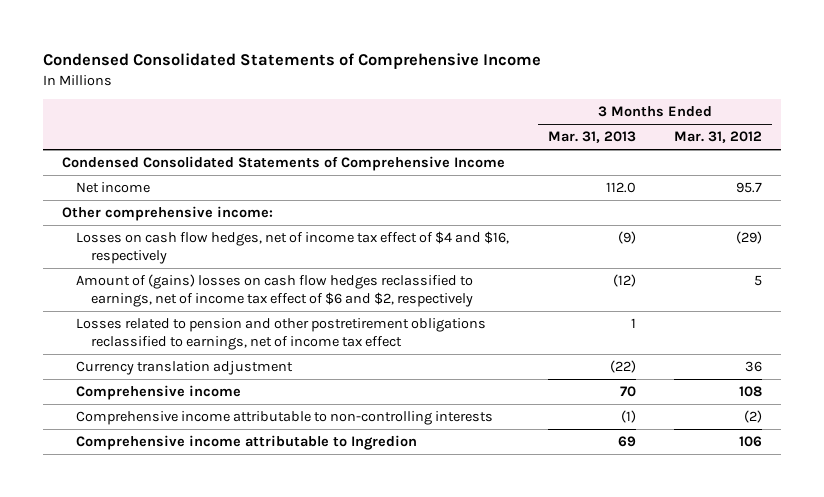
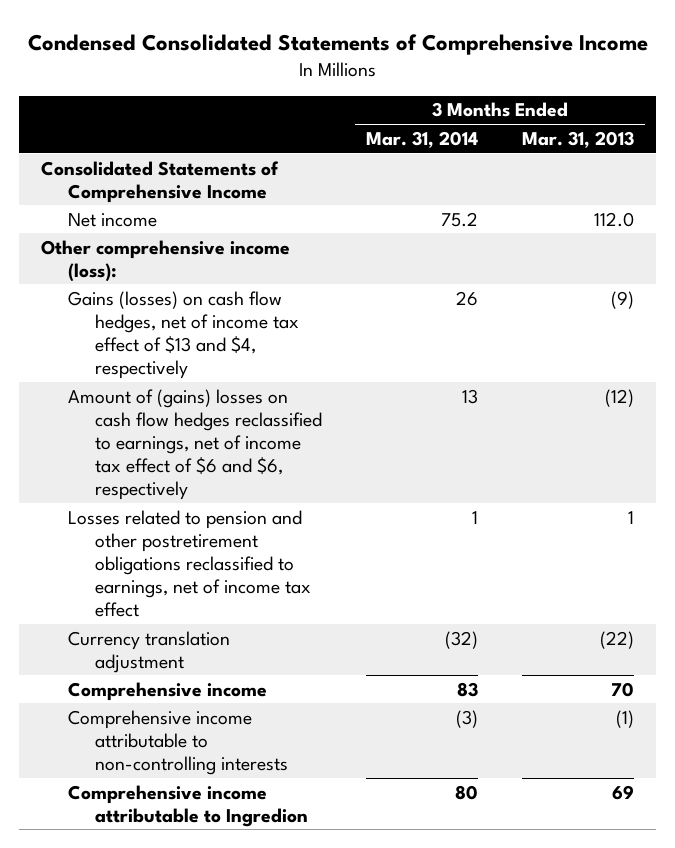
[674,131,763,144] Mar. 31, 2012 -> none
none -> [365,130,478,148] Mar. 31, 2014
[61,156,505,172] Condensed Consolidated Statements of Comprehensive Income -> [41,160,280,203] Consolidated Statements of Comprehensive Income
[61,206,273,222] Other comprehensive income: -> [41,239,291,282] Other comprehensive income (loss):
[76,231,510,264] Losses on cash flow hedges, net of income tax effect of $4 and $16, respectively -> [68,290,299,379] Gains (losses) on cash flow hedges, net of income tax effect of $13 and $4, respectively
[76,274,474,307] Amount of (gains) losses on cash flow hedges reclassified to earnings, net of income tax effect of $6 and $2, respectively -> [68,388,322,500] Amount of (gains) losses on cash flow hedges reclassified to earnings, net of income tax effect of $6 and $6, respectively

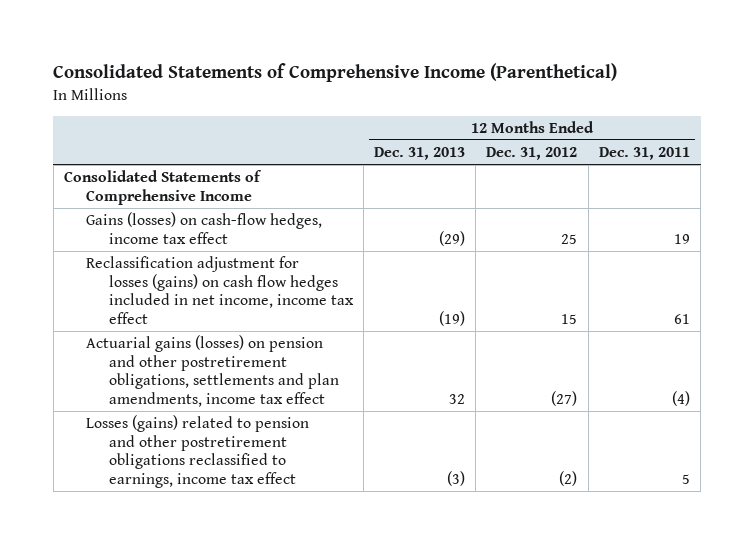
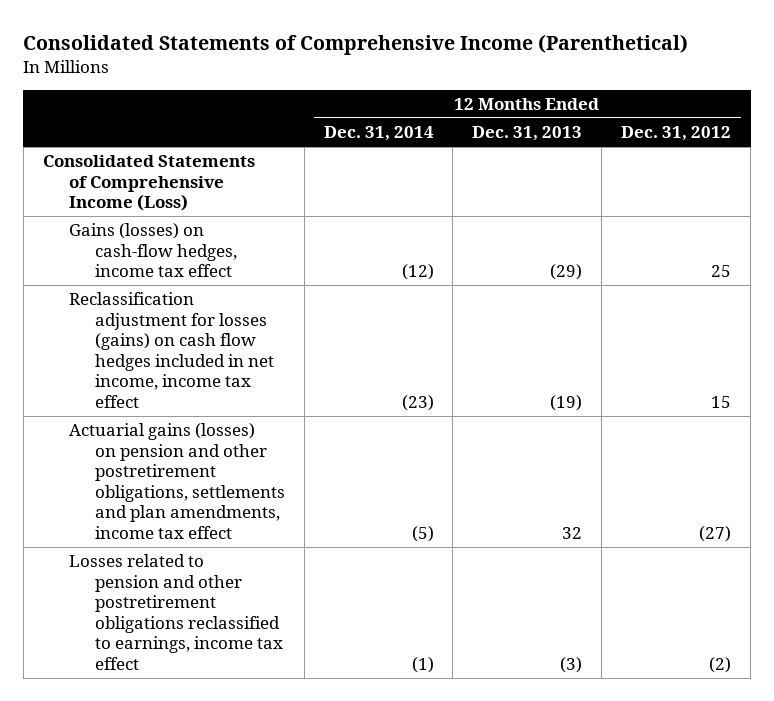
[598,147,690,161] Dec. 31, 2011 -> none
none -> [323,126,434,142] Dec. 31, 2014
[63,170,262,205] Consolidated Statements of Comprehensive Income -> [42,155,255,212] Consolidated Statements of Comprehensive Income (Loss)
[86,415,310,488] Losses (gains) related to pension and other postretirement obligations reclassified to earnings, income tax effect -> [68,554,283,671] Losses related to pension and other postretirement obligations reclassified to earnings, income tax effect

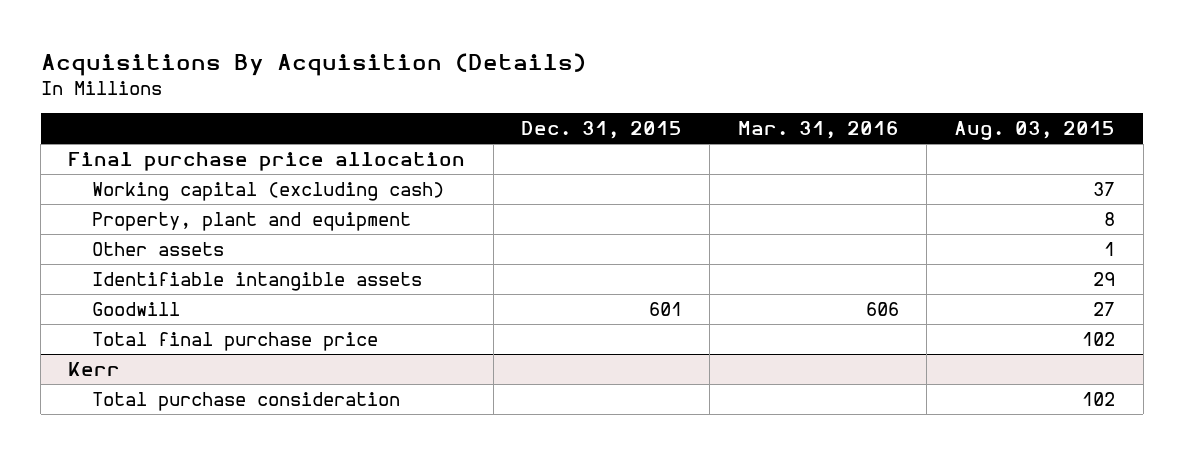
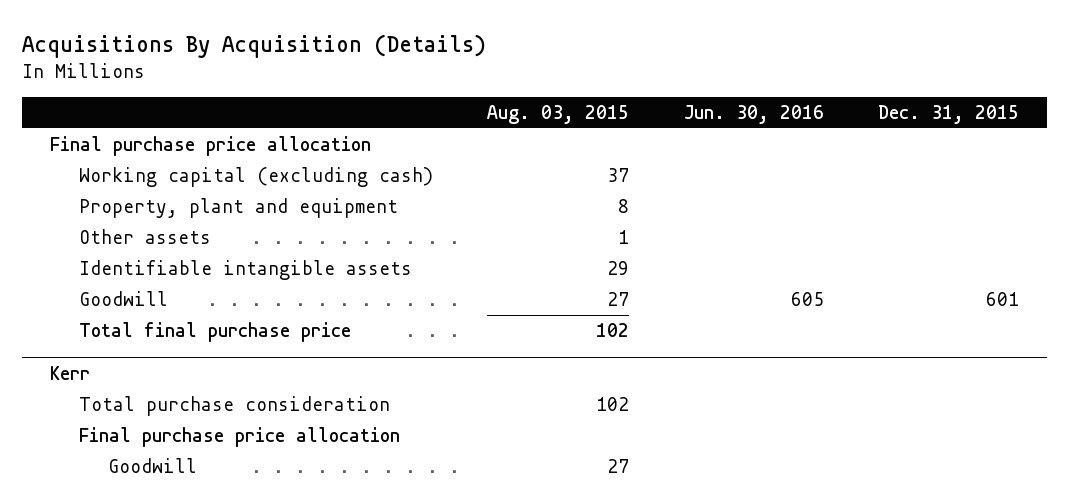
[737,121,899,140] Mar. 31, 2016 -> none
none -> [683,104,824,124] Jun. 30, 2016
none -> [78,426,400,447] Final purchase price allocation
none -> [107,457,197,473] Goodwill

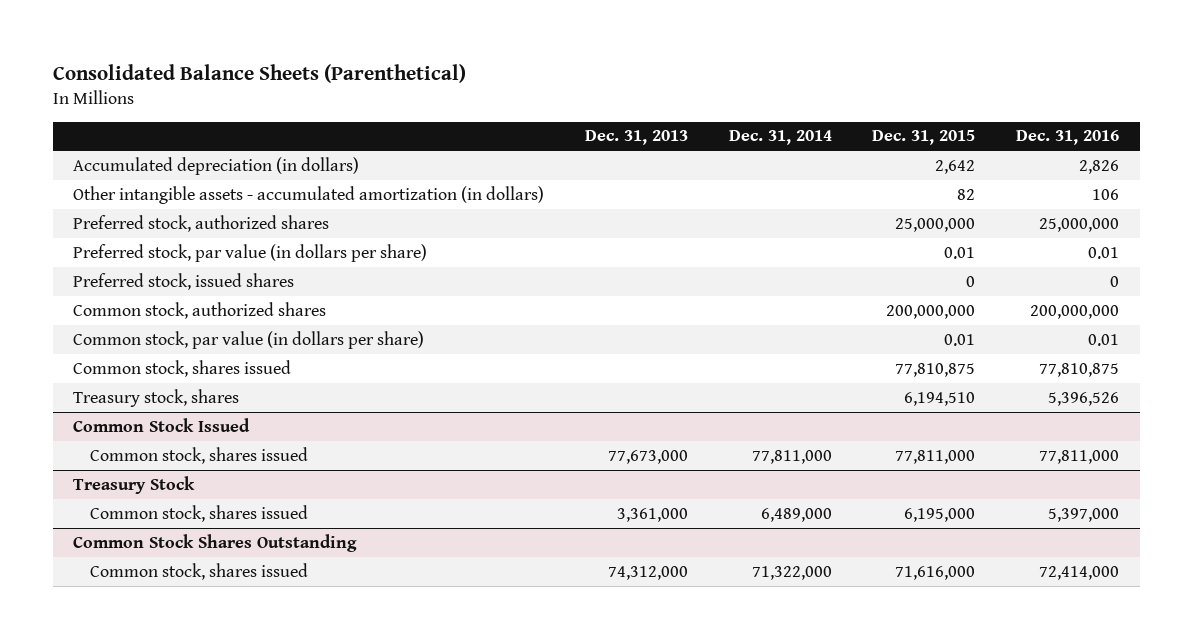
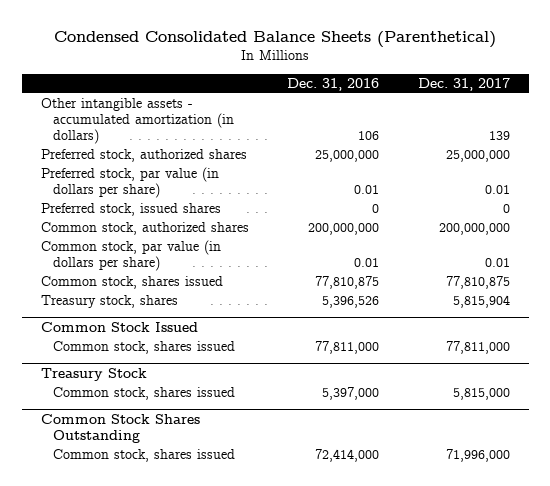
[52,64,466,84] Consolidated Balance Sheets (Parenthetical) -> [54,31,497,49] Condensed Consolidated Balance Sheets (Parenthetical)
[584,130,688,146] Dec. 31, 2013 -> none
[728,130,832,146] Dec. 31, 2014 -> none
[872,130,976,146] Dec. 31, 2015 -> none
none -> [417,77,510,91] Dec. 31, 2017
[73,156,360,175] Accumulated depreciation (in dollars) -> none

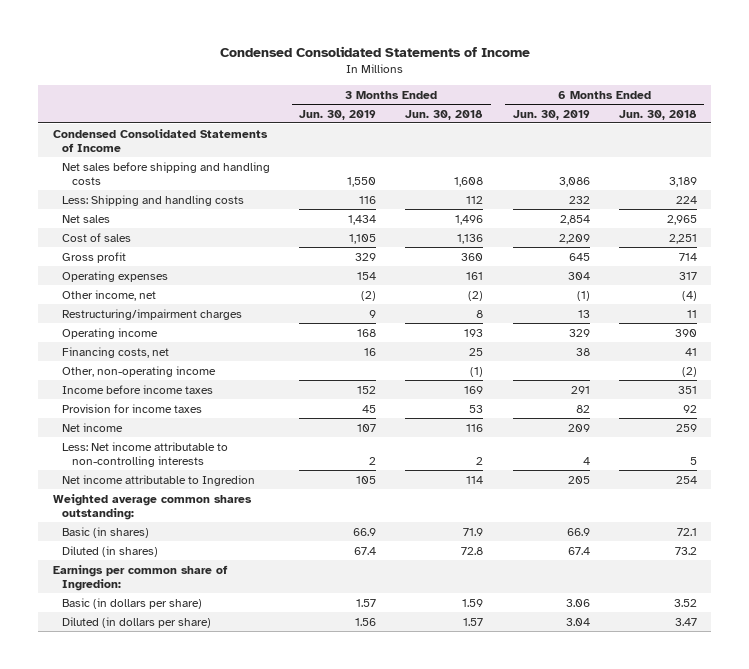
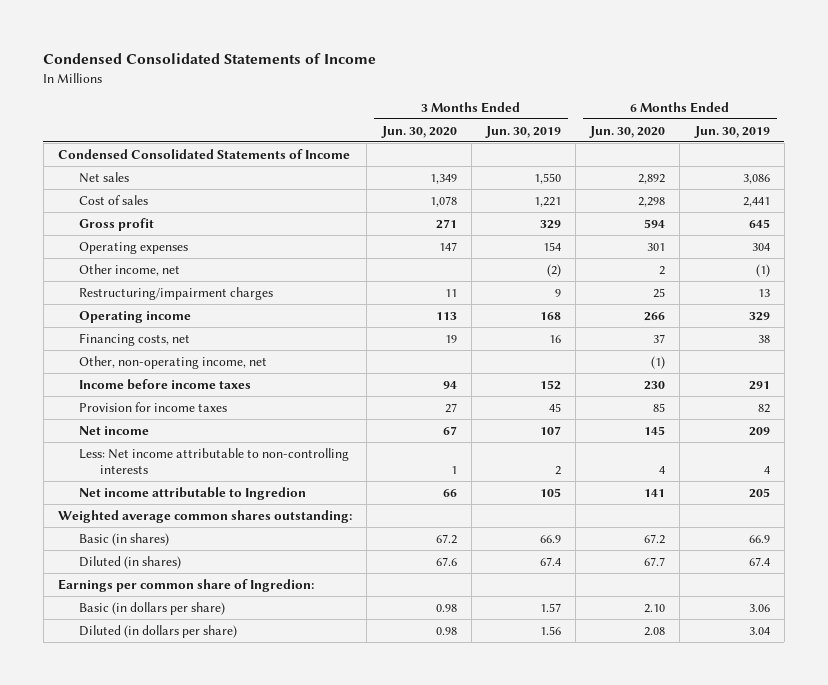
[405,109,484,120] Jun. 30, 2018 -> none
[618,109,697,120] Jun. 30, 2018 -> none
none -> [380,125,457,138] Jun. 30, 2020
none -> [589,125,666,138] Jun. 30, 2020
[62,161,271,185] Net sales before shipping and handling costs -> none
[62,194,245,206] Less: Shipping and handling costs -> none
[348,214,377,225] 1,434 -> [533,172,561,184] 1,550
[559,214,590,225] 2,854 -> [742,173,770,184] 3,086
[349,233,377,244] 1,105 -> [533,196,561,207] 1,221
[558,233,590,244] 2,209 -> [742,196,770,207] 2,441
[62,365,217,377] Other, non-operating income -> [78,355,267,369] Other, non-operating income, net

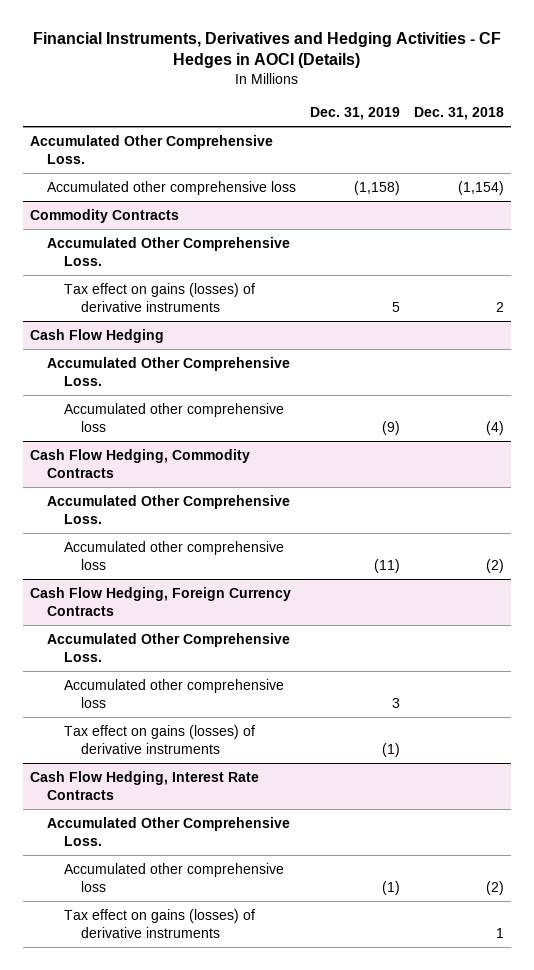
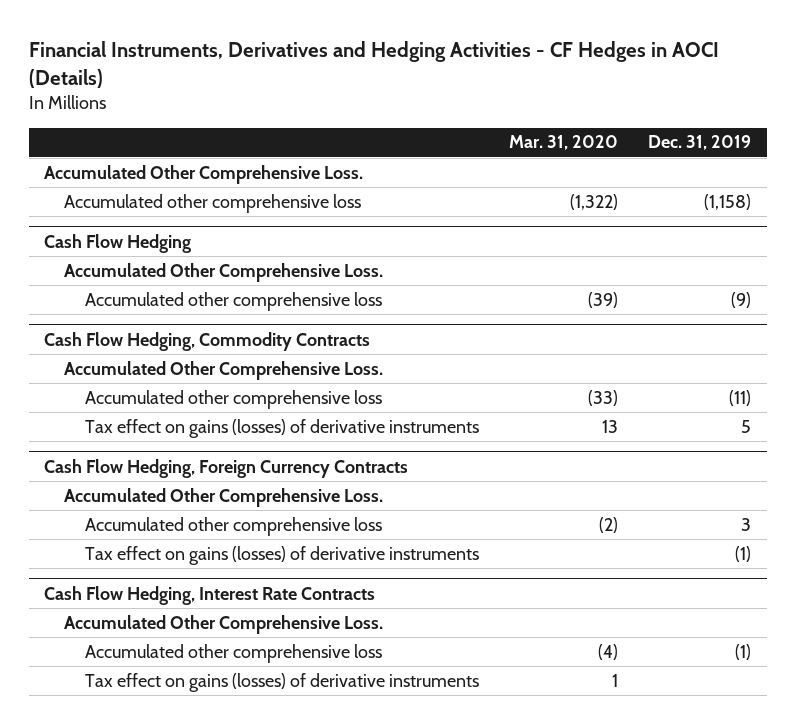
[414,106,505,120] Dec. 31, 2018 -> none
none -> [509,135,619,151] Mar. 31, 2020
[29,208,179,223] Commodity Contracts -> none
[46,236,290,266] Accumulated Other Comprehensive Loss. -> none
[64,282,256,312] Tax effect on gains (losses) of derivative instruments -> none
none -> [84,418,479,438] Tax effect on gains (losses) of derivative instruments

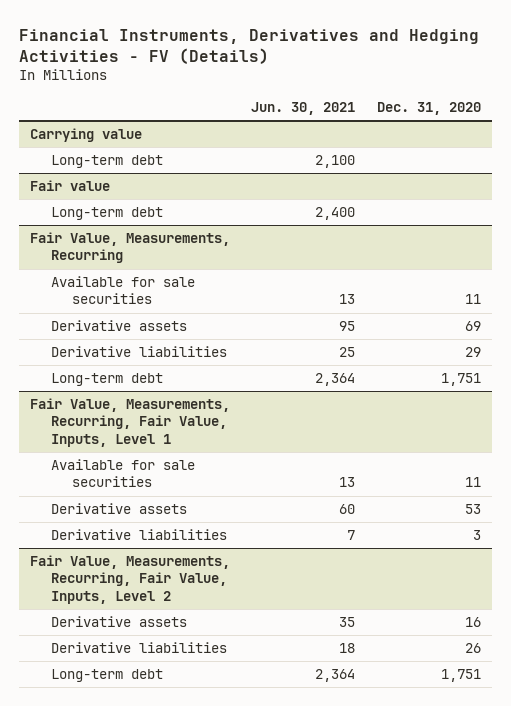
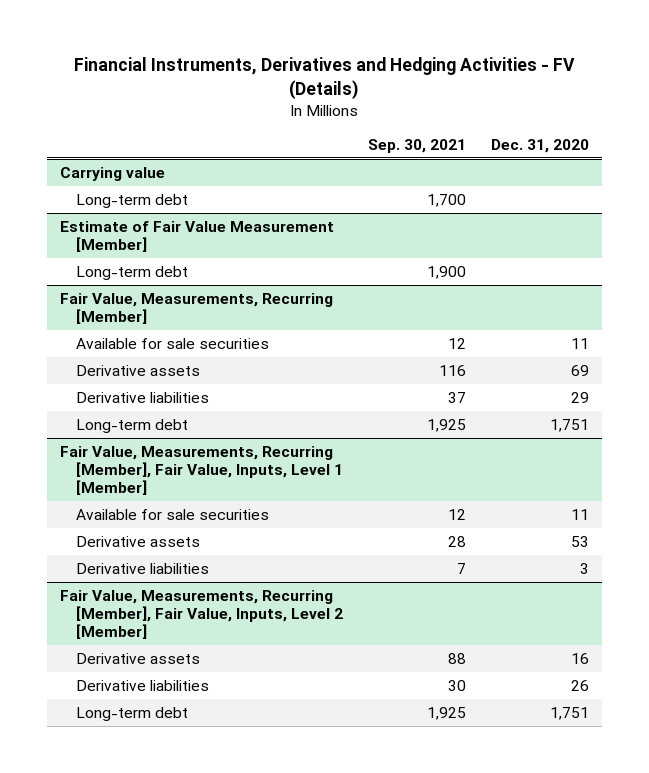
[251,102,356,116] Jun. 30, 2021 -> none
none -> [367,138,466,153] Sep. 30, 2021
[30,180,111,192] Fair value -> [59,220,334,253] Estimate of Fair Value Measurement [Member]
[30,232,231,264] Fair Value, Measurements, Recurring -> [59,292,333,325] Fair Value, Measurements, Recurring [Member]
[30,398,231,447] Fair Value, Measurements, Recurring, Fair Value, Inputs, Level 1 -> [59,445,343,496] Fair Value, Measurements, Recurring [Member], Fair Value, Inputs, Level 1 [Member]
[30,555,231,604] Fair Value, Measurements, Recurring, Fair Value, Inputs, Level 2 -> [59,589,343,640] Fair Value, Measurements, Recurring [Member], Fair Value, Inputs, Level 2 [Member]

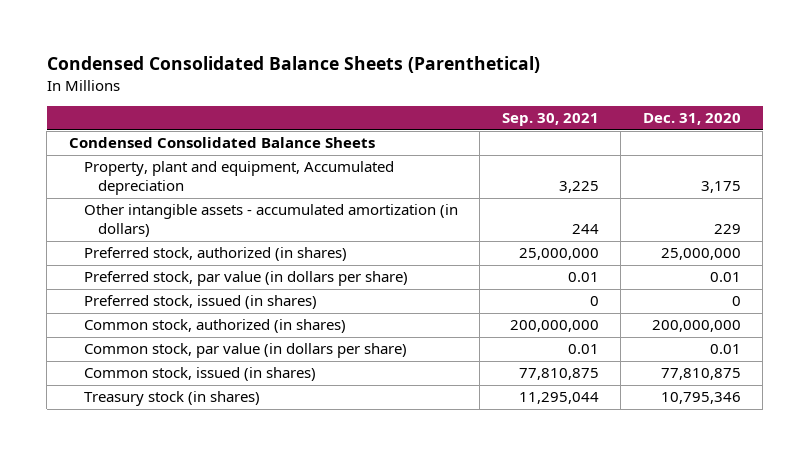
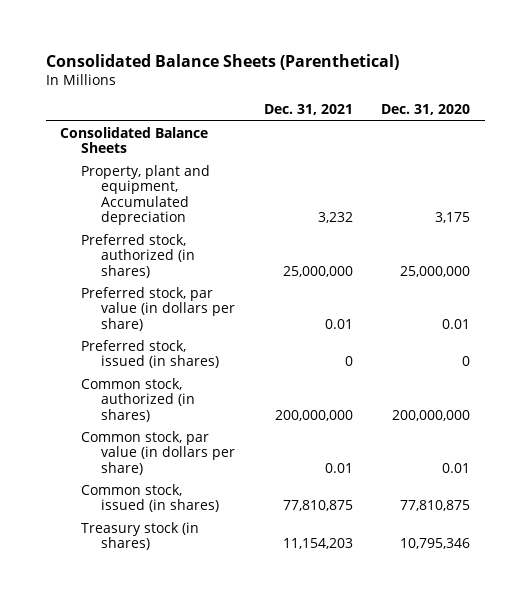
[46,56,540,74] Condensed Consolidated Balance Sheets (Parenthetical) -> [45,53,399,70] Consolidated Balance Sheets (Parenthetical)
[501,113,599,127] Sep. 30, 2021 -> none
none -> [263,104,353,116] Dec. 31, 2021
[68,137,375,149] Condensed Consolidated Balance Sheets -> [60,126,209,154] Consolidated Balance Sheets
[83,204,458,238] Other intangible assets - accumulated amortization (in dollars) -> none

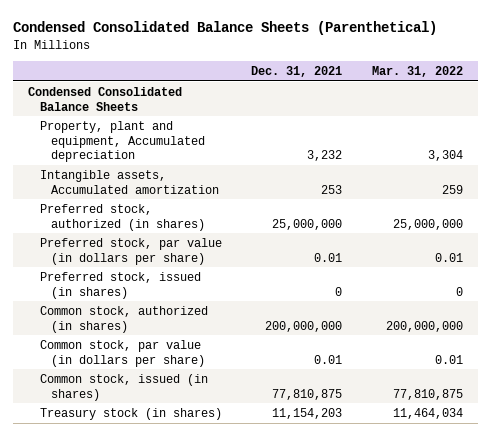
[45,53,399,70] Consolidated Balance Sheets (Parenthetical) -> [13,21,438,36] Condensed Consolidated Balance Sheets (Parenthetical)
[381,104,471,116] Dec. 31, 2020 -> none
none -> [371,65,463,77] Mar. 31, 2022
[60,126,209,154] Consolidated Balance Sheets -> [28,86,183,111] Condensed Consolidated Balance Sheets
none -> [39,169,220,194] Intangible assets, Accumulated amortization

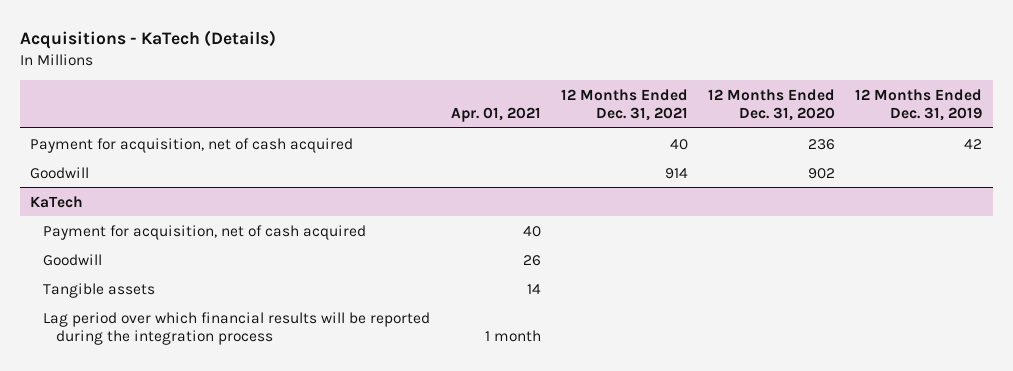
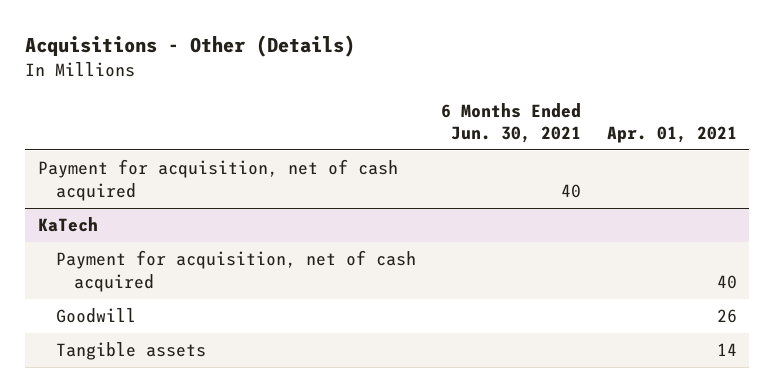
[20,29,277,49] Acquisitions - KaTech (Details) -> [24,35,355,58] Acquisitions - Other (Details)
[560,88,688,121] 12 Months Ended Dec. 31, 2021 -> none
[708,88,836,121] 12 Months Ended Dec. 31, 2020 -> none
[855,88,983,121] 12 Months Ended Dec. 31, 2019 -> none
none -> [441,102,582,144] 6 Months Ended Jun. 30, 2021
[30,166,90,179] Goodwill -> none
[43,311,431,345] Lag period over which financial results will be reported during the integration process -> none

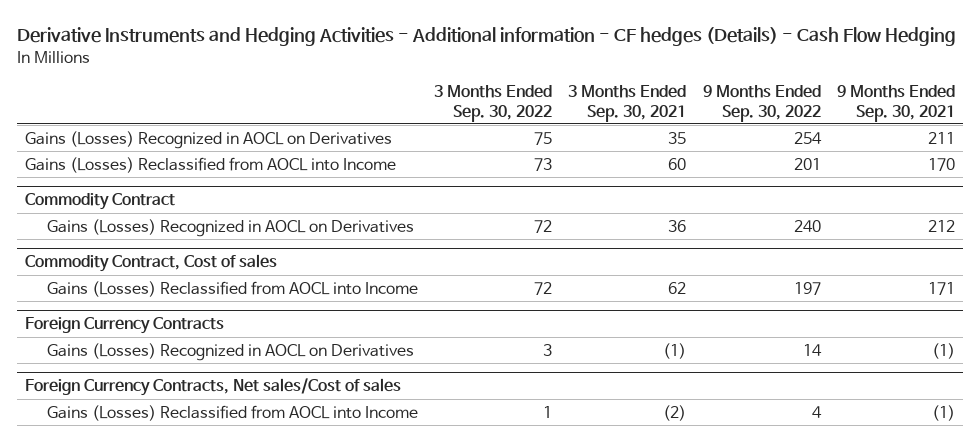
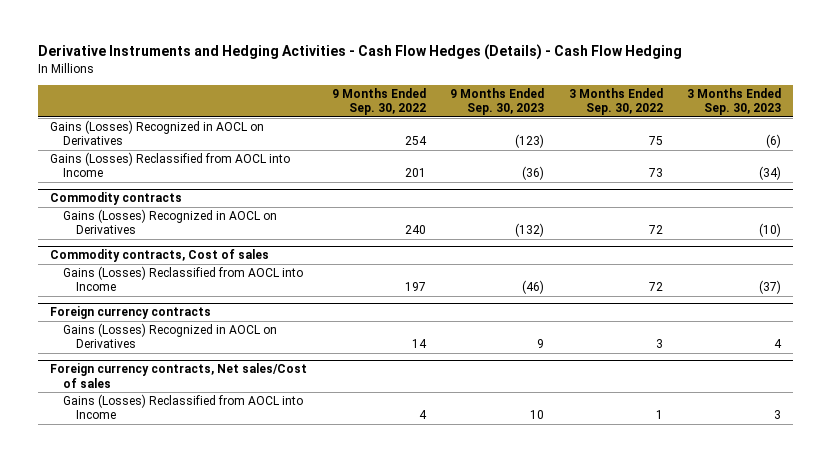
[16,27,956,47] Derivative Instruments and Hedging Activities - Additional information - CF hedges (Details) - Cash Flow Hedging -> [37,44,682,61] Derivative Instruments and Hedging Activities - Cash Flow Hedges (Details) - Cash Flow Hedging
[568,84,687,122] 3 Months Ended Sep. 30, 2021 -> none
[836,84,955,122] 9 Months Ended Sep. 30, 2021 -> none
none -> [450,87,545,115] 9 Months Ended Sep. 30, 2023
none -> [687,87,782,115] 3 Months Ended Sep. 30, 2023
[24,193,175,211] Commodity Contract -> [50,192,183,206] Commodity contracts
[24,254,277,273] Commodity Contract, Cost of sales -> [50,249,270,263] Commodity contracts, Cost of sales
[24,317,224,335] Foreign Currency Contracts -> [50,306,212,320] Foreign currency contracts
[24,378,401,397] Foreign Currency Contracts, Net sales/Cost of sales -> [50,363,308,388] Foreign currency contracts, Net sales/Cost of sales

